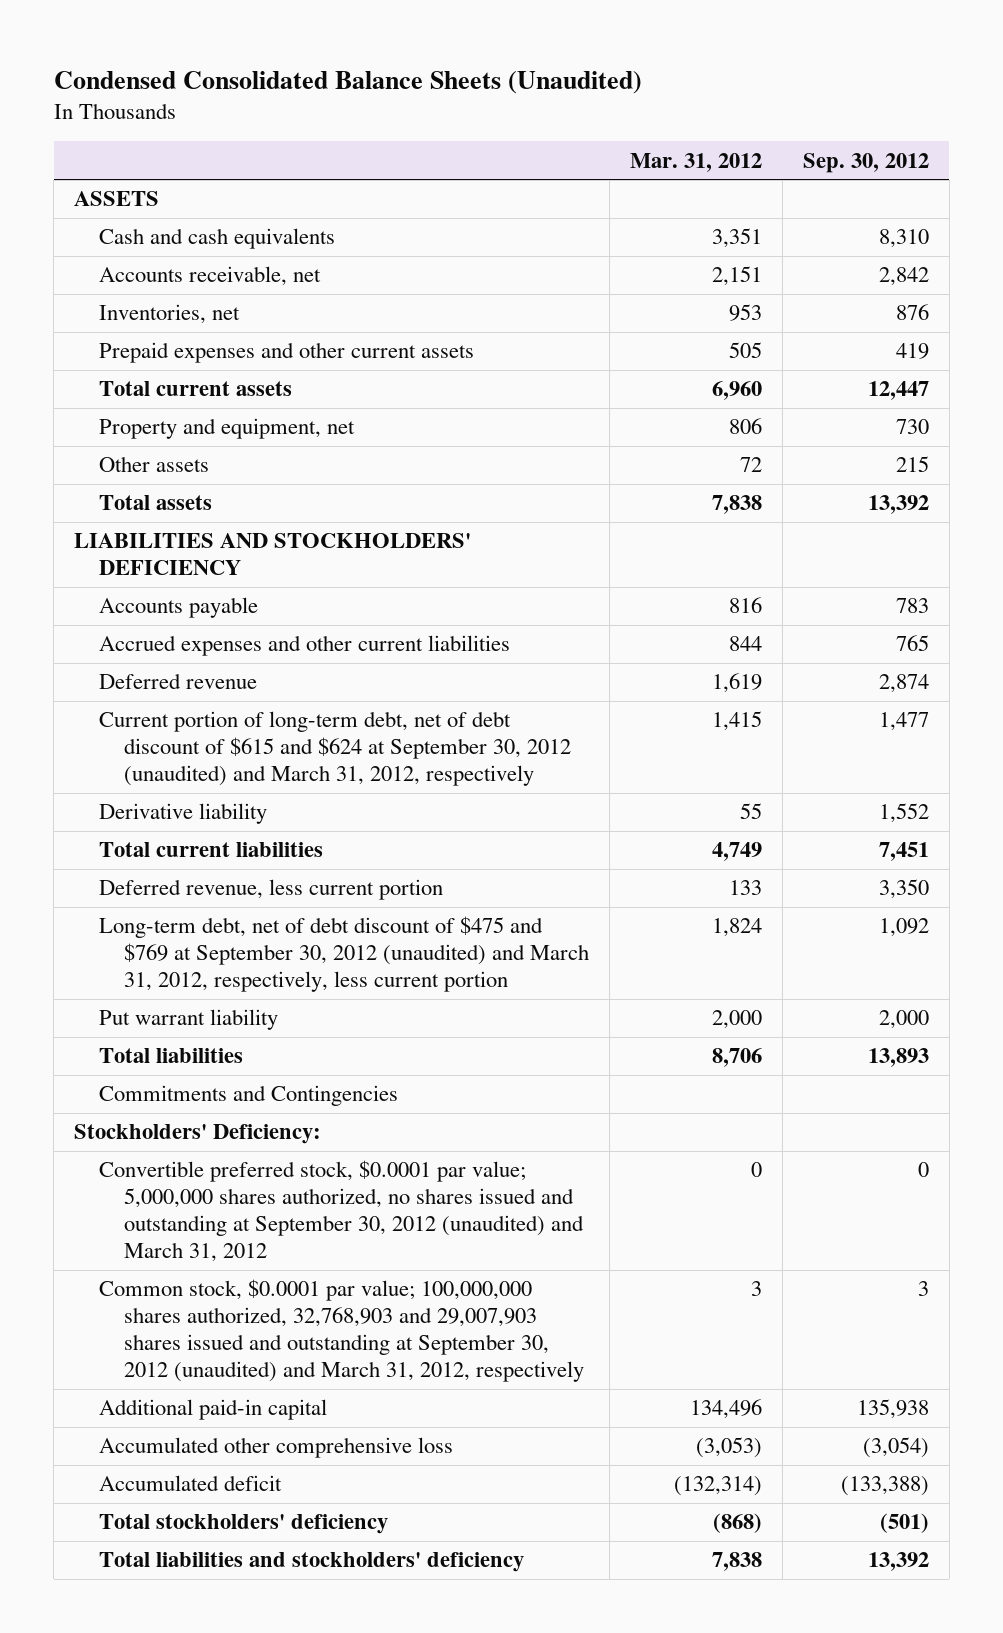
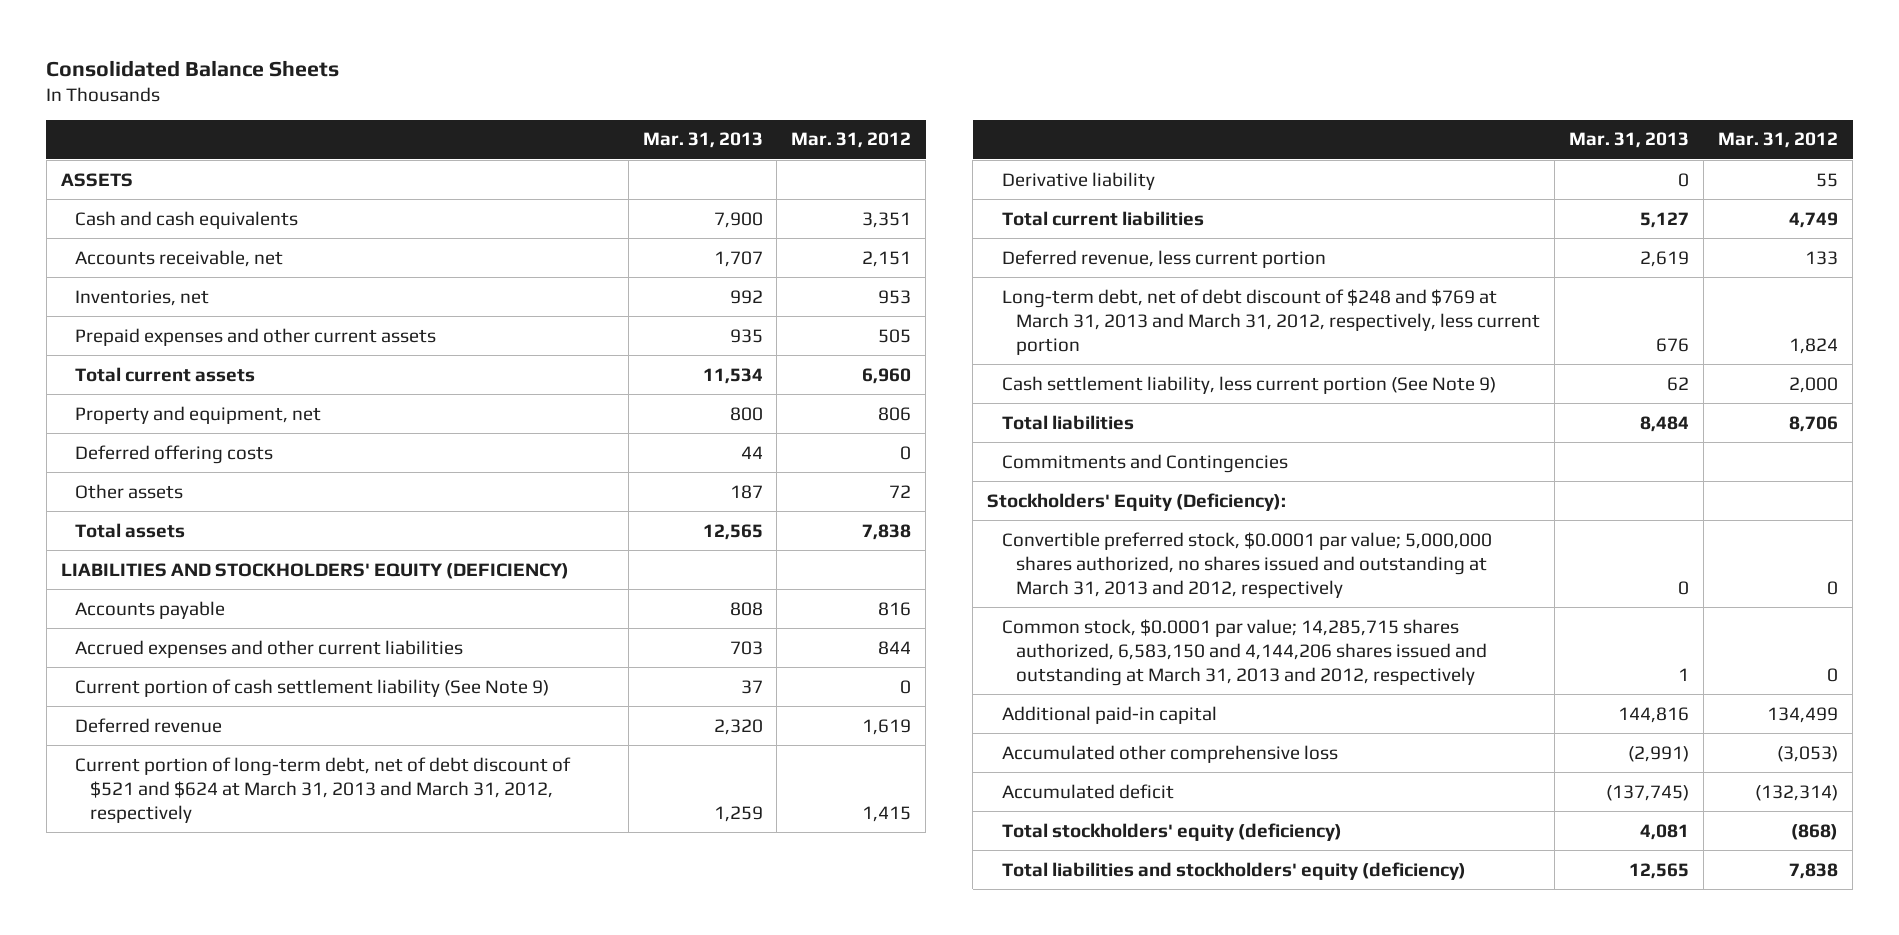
[53,70,642,94] Condensed Consolidated Balance Sheets (Unaudited) -> [46,59,340,77] Consolidated Balance Sheets
[802,152,929,173] Sep. 30, 2012 -> none
none -> [642,132,763,149] Mar. 31, 2013
none -> [75,444,274,464] Deferred offering costs
[74,533,472,576] LIABILITIES AND STOCKHOLDERS' DEFICIENCY -> [60,562,569,579] LIABILITIES AND STOCKHOLDERS' EQUITY (DEFICIENCY)
none -> [75,678,550,697] Current portion of cash settlement liability (See Note 9)
[99,711,572,787] Current portion of long-term debt, net of debt discount of $615 and $624 at September 30, 2012 (unaudited) and March 31, 2012, respectively -> [75,756,572,824] Current portion of long-term debt, net of debt discount of $521 and $624 at March 31, 2013 and March 31, 2012, respectively
[99,1009,279,1031] Put warrant liability -> none
[99,916,590,993] Long-term debt, net of debt discount of $475 and $769 at September 30, 2012 (unaudited) and March 31, 2012, respectively, less current portion -> [1001,288,1541,356] Long-term debt, net of debt discount of $248 and $769 at March 31, 2013 and March 31, 2012, respectively, less current portion
none -> [1001,375,1496,394] Cash settlement liability, less current portion (See Note 9)
[74,1124,322,1145] Stockholders' Deficiency: -> [987,492,1287,511] Stockholders' Equity (Deficiency):
[99,1160,585,1263] Convertible preferred stock, $0.0001 par value; 5,000,000 shares authorized, no shares issued and outstanding at September 30, 2012 (unaudited) and March 31, 2012 -> [1001,531,1492,599] Convertible preferred stock, $0.0001 par value; 5,000,000 shares authorized, no shares issued and outstanding at March 31, 2013 and 2012, respectively
[99,1279,585,1383] Common stock, $0.0001 par value; 100,000,000 shares authorized, 32,768,903 and 29,007,903 shares issued and outstanding at September 30, 2012 (unaudited) and March 31, 2012, respectively -> [1001,618,1488,687] Common stock, $0.0001 par value; 14,285,715 shares authorized, 6,583,150 and 4,144,206 shares issued and outstanding at March 31, 2013 and 2012, respectively
[751,1281,763,1297] 3 -> [1827,668,1839,683] 0
[690,1399,763,1420] 134,496 -> [1767,706,1839,723] 134,499
[99,1514,389,1535] Total stockholders' deficiency -> [1001,822,1342,841] Total stockholders' equity (deficiency)
[99,1552,525,1573] Total liabilities and stockholders' deficiency -> [1001,861,1466,880] Total liabilities and stockholders' equity (deficiency)

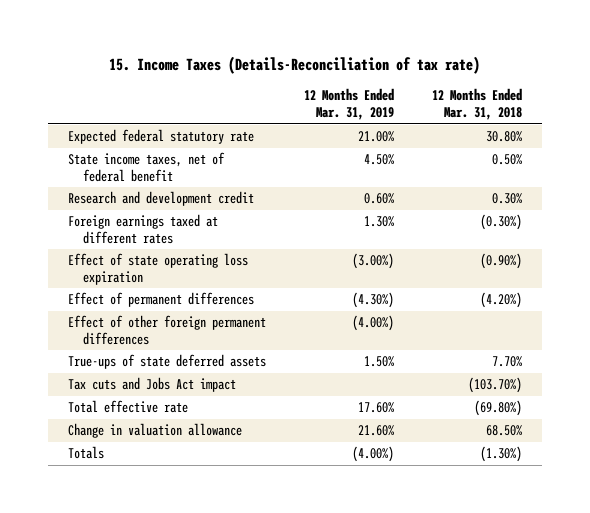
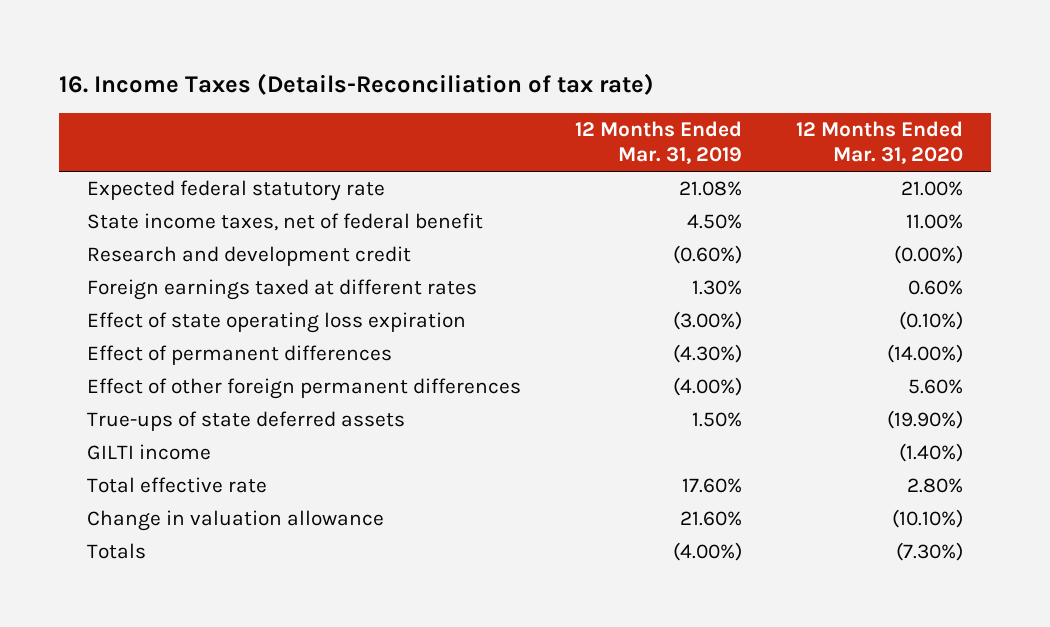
[108,56,480,75] 15. Income Taxes (Details-Reconciliation of tax rate) -> [59,72,655,95] 16. Income Taxes (Details-Reconciliation of tax rate)
[432,88,523,121] 12 Months Ended Mar. 31, 2018 -> none
none -> [796,120,964,165] 12 Months Ended Mar. 31, 2020
[357,131,394,143] 21.00% -> [679,181,743,197] 21.08%
[363,193,394,205] 0.60% -> [673,245,743,265] (0.60%)
[67,377,236,393] Tax cuts and Jobs Act impact -> none
none -> [86,444,211,461] GILTI income

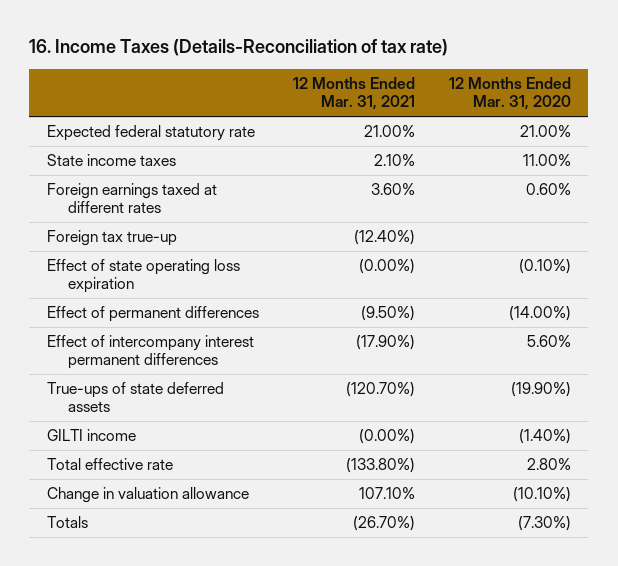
[575,120,743,165] 12 Months Ended Mar. 31, 2019 -> none
none -> [292,77,415,111] 12 Months Ended Mar. 31, 2021
[86,246,411,267] Research and development credit -> none
[86,213,483,232] State income taxes, net of federal benefit -> [46,154,176,167] State income taxes
none -> [46,230,177,247] Foreign tax true-up
[86,378,521,400] Effect of other foreign permanent differences -> [46,335,254,370] Effect of intercompany interest permanent differences

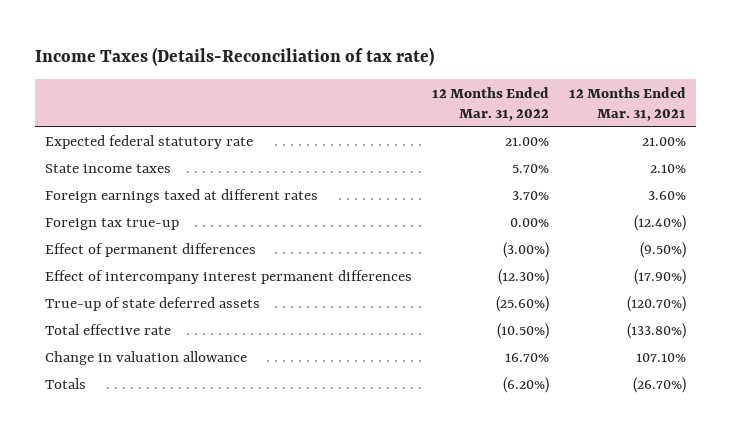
[29,39,449,57] 16. Income Taxes (Details-Reconciliation of tax rate) -> [35,47,435,67] Income Taxes (Details-Reconciliation of tax rate)
[449,77,572,111] 12 Months Ended Mar. 31, 2020 -> none
none -> [432,86,550,122] 12 Months Ended Mar. 31, 2022
[46,259,240,294] Effect of state operating loss expiration -> none
[46,429,136,442] GILTI income -> none
[46,382,224,413] True-ups of state deferred assets -> [45,297,261,312] True-up of state deferred assets

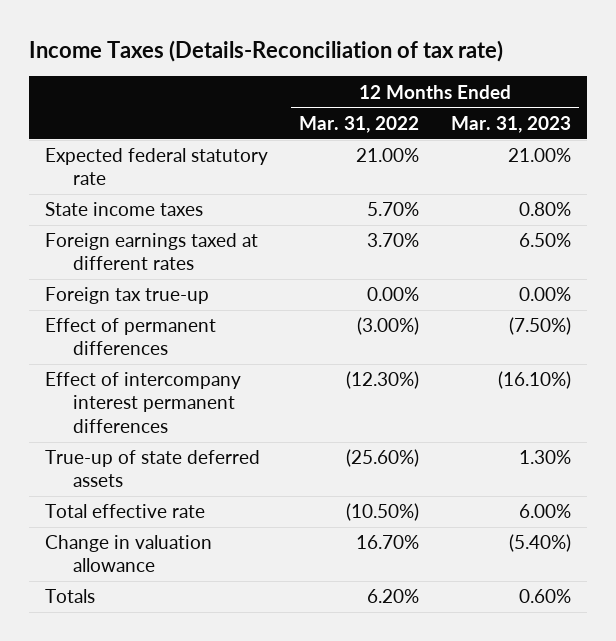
[569,86,687,122] 12 Months Ended Mar. 31, 2021 -> none
none -> [450,115,571,133] Mar. 31, 2023
[503,377,550,394] (6.20%) -> [367,589,420,604] 6.20%

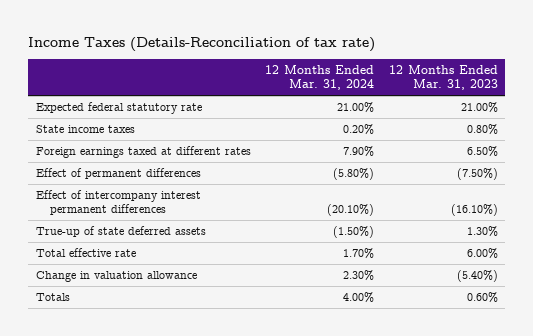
[299,115,420,133] Mar. 31, 2022 -> none
none -> [265,64,375,91] 12 Months Ended Mar. 31, 2024
[44,287,209,305] Foreign tax true-up -> none

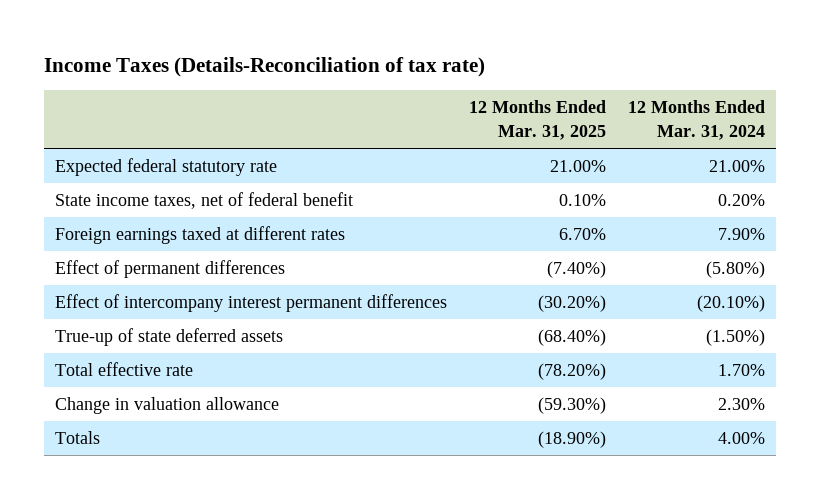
[388,64,498,91] 12 Months Ended Mar. 31, 2023 -> none
none -> [469,100,607,140] 12 Months Ended Mar. 31, 2025
[35,125,135,134] State income taxes -> [54,192,353,210] State income taxes, net of federal benefit

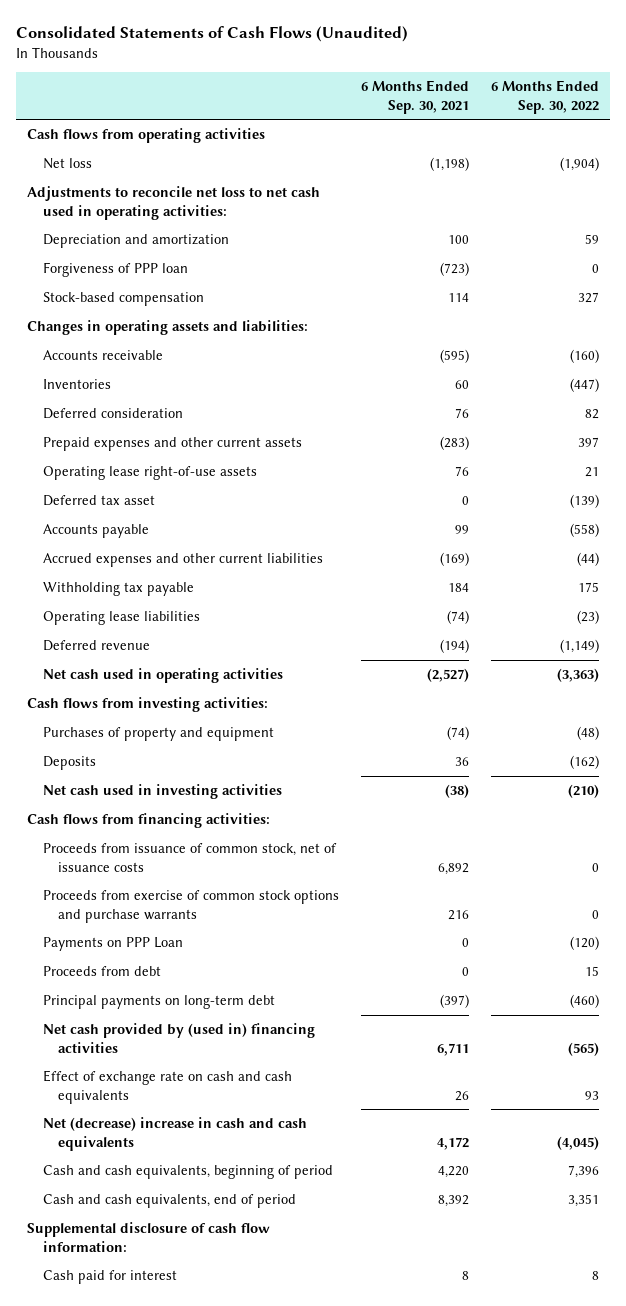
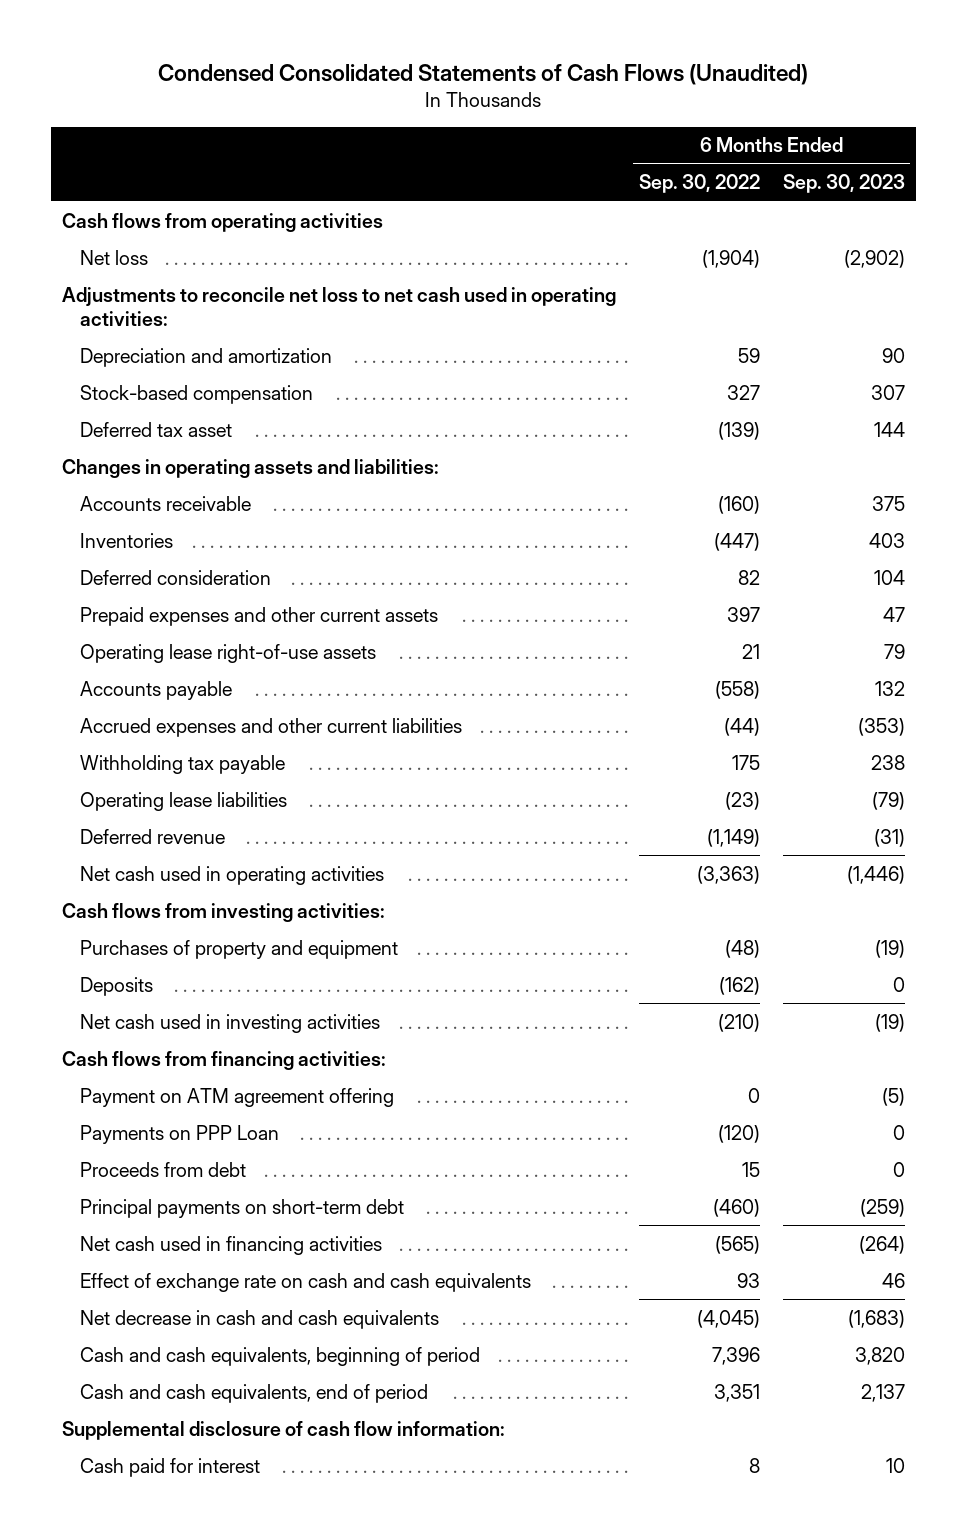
[15,26,408,43] Consolidated Statements of Cash Flows (Unaudited) -> [158,64,809,86] Condensed Consolidated Statements of Cash Flows (Unaudited)
[360,80,469,114] 6 Months Ended Sep. 30, 2021 -> none
none -> [782,174,905,194] Sep. 30, 2023
[42,262,188,278] Forgiveness of PPP loan -> none
[42,495,155,507] Deferred tax asset -> [80,421,233,437] Deferred tax asset
[42,843,337,872] Proceeds from issuance of common stock, net of issuance costs -> none
[42,890,339,923] Proceeds from exercise of common stock options and purchase warrants -> none
none -> [80,1087,395,1107] Payment on ATM agreement offering
[42,995,275,1010] Principal payments on long-term debt -> [80,1198,405,1218] Principal payments on short-term debt
[42,1023,315,1053] Net cash provided by (used in) financing activities -> [80,1235,383,1255] Net cash used in financing activities
[42,1117,307,1151] Net (decrease) increase in cash and cash equivalents -> [80,1309,440,1329] Net decrease in cash and cash equivalents

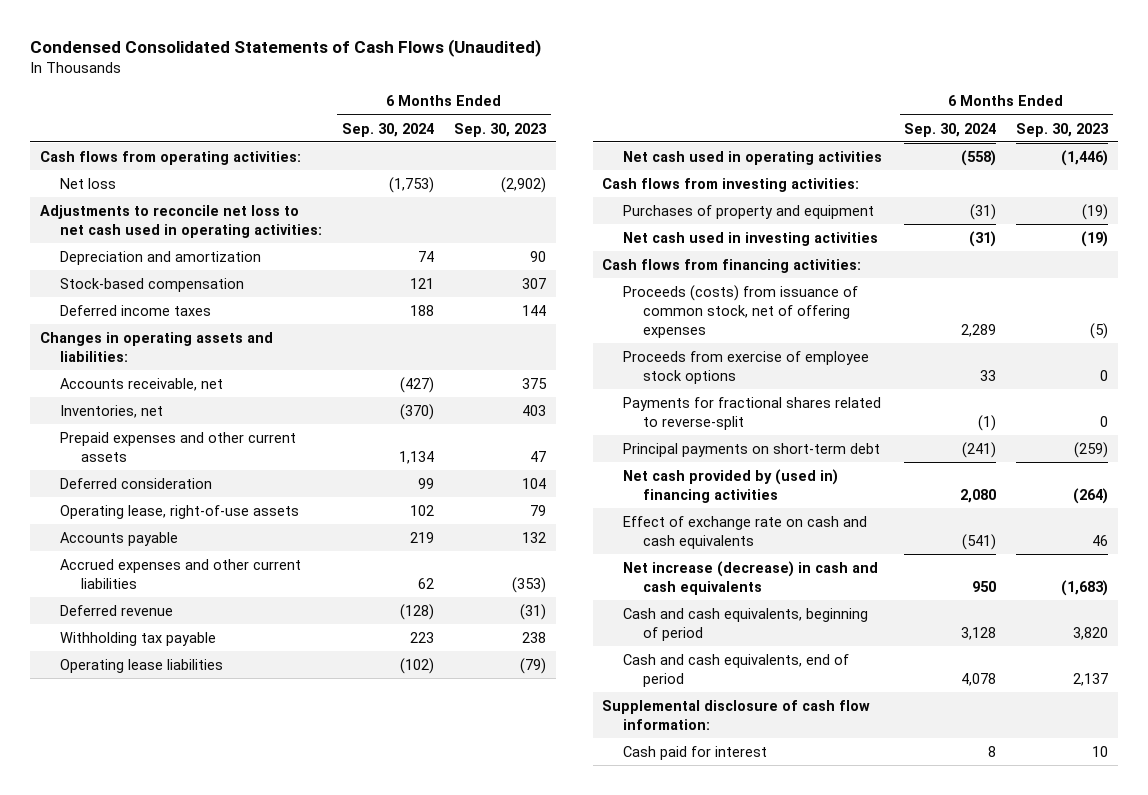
[638,174,760,194] Sep. 30, 2022 -> none
none -> [342,122,435,137] Sep. 30, 2024
[62,212,384,232] Cash flows from operating activities -> [40,150,302,165] Cash flows from operating activities:
[80,421,233,437] Deferred tax asset -> [60,304,212,316] Deferred income taxes
[80,495,252,511] Accounts receivable -> [60,377,224,391] Accounts receivable, net
[80,532,174,548] Inventories -> [60,404,164,418] Inventories, net
[80,569,272,585] Deferred consideration -> [60,477,213,489] Deferred consideration
[80,643,377,663] Operating lease right-of-use assets -> [60,504,300,519] Operating lease, right-of-use assets
[80,828,226,844] Deferred revenue -> [60,604,174,616] Deferred revenue
[80,976,154,996] Deposits -> none
[80,1087,395,1107] Payment on ATM agreement offering -> none
[80,1124,280,1144] Payments on PPP Loan -> none
[80,1161,247,1177] Proceeds from debt -> none
none -> [622,284,858,338] Proceeds (costs) from issuance of common stock, net of offering expenses
none -> [622,350,869,384] Proceeds from exercise of employee stock options
none -> [622,396,881,430] Payments for fractional shares related to reverse-split
[80,1235,383,1255] Net cash used in financing activities -> [622,468,838,503] Net cash provided by (used in) financing activities
[80,1309,440,1329] Net decrease in cash and cash equivalents -> [622,560,878,595] Net increase (decrease) in cash and cash equivalents

